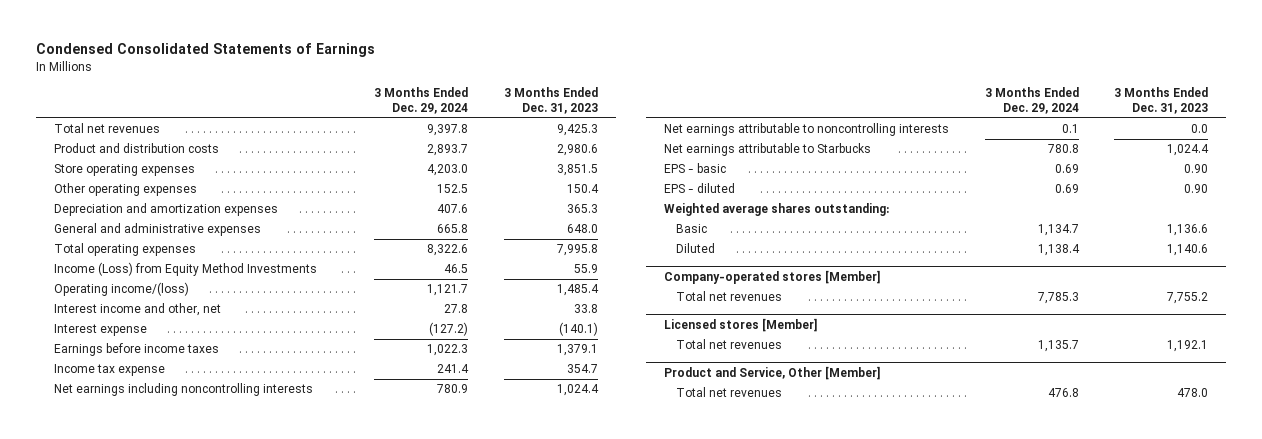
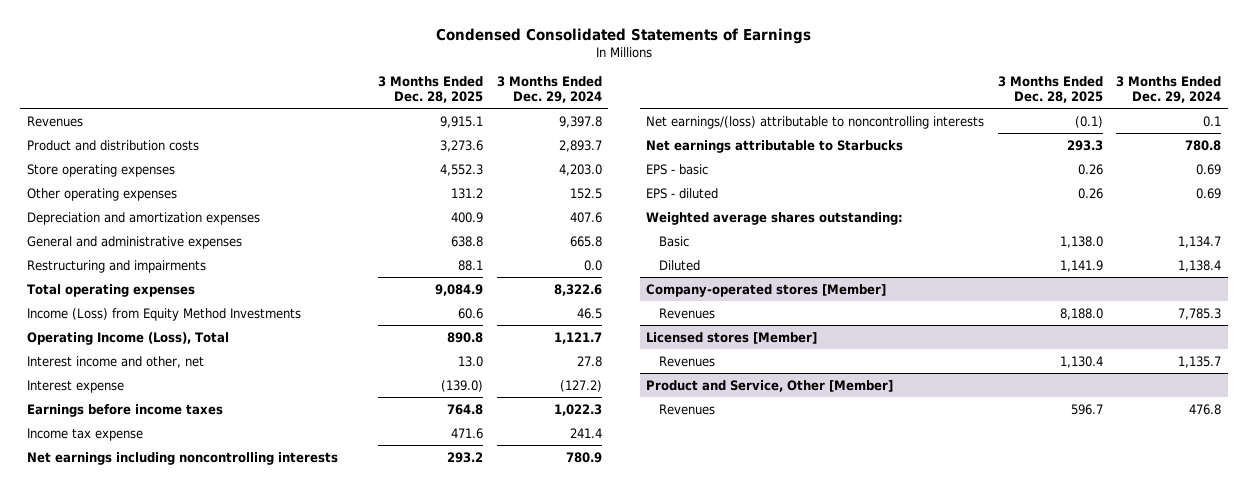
[504,87,599,114] 3 Months Ended Dec. 31, 2023 -> none
none -> [378,76,484,103] 3 Months Ended Dec. 28, 2025
[53,123,160,134] Total net revenues -> [26,115,83,127] Revenues
none -> [26,259,206,273] Restructuring and impairments
[53,282,189,297] Operating income/(loss) -> [26,331,229,345] Operating Income (Loss), Total
[663,123,949,137] Net earnings attributable to noncontrolling interests -> [646,115,985,129] Net earnings/(loss) attributable to noncontrolling interests
[675,291,782,302] Total net revenues -> [658,307,715,319] Revenues
[675,339,782,350] Total net revenues -> [658,355,715,367] Revenues
[675,387,782,398] Total net revenues -> [658,403,715,415] Revenues

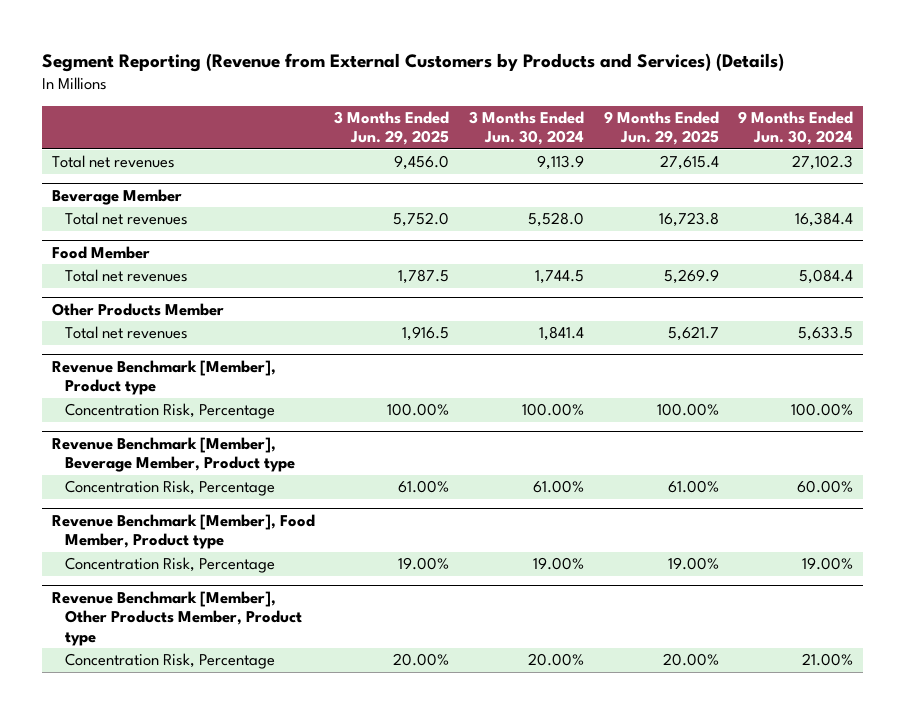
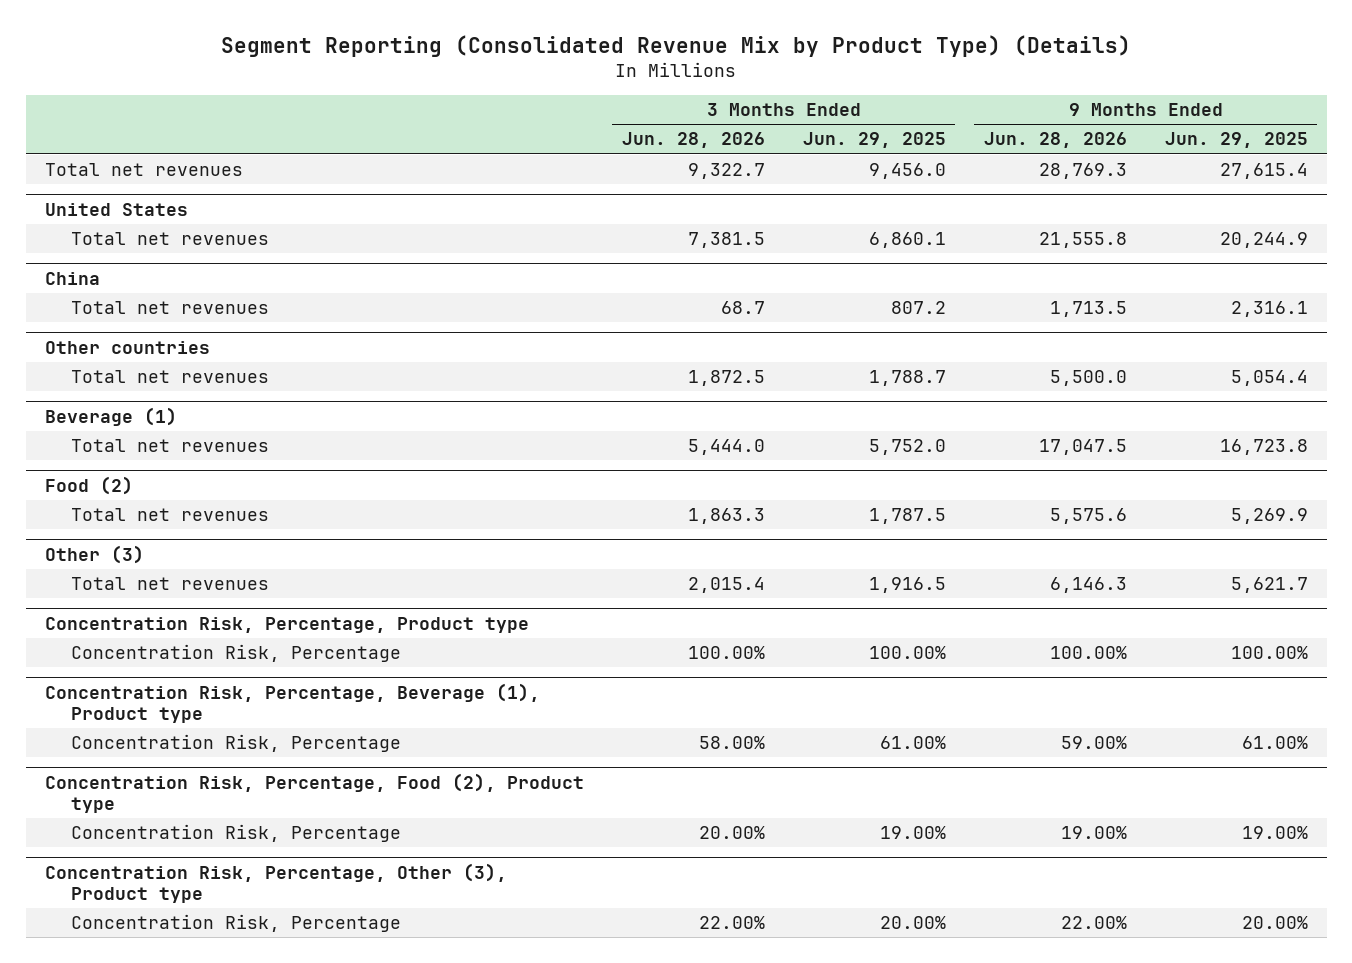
[41,53,784,73] Segment Reporting (Revenue from External Customers by Products and Services) (Details) -> [221,35,1132,58] Segment Reporting (Consolidated Revenue Mix by Product Type) (Details)
[468,110,584,146] 3 Months Ended Jun. 30, 2024 -> none
[738,110,854,146] 9 Months Ended Jun. 30, 2024 -> none
none -> [621,132,765,149] Jun. 28, 2026
none -> [983,132,1127,149] Jun. 28, 2026
none -> [44,202,188,216] United States
none -> [70,232,269,246] Total net revenues
none -> [44,271,100,285] China
none -> [70,301,269,315] Total net revenues
none -> [44,340,210,354] Other countries
none -> [70,370,269,384] Total net revenues
[51,188,182,205] Beverage Member -> [44,406,177,426] Beverage (1)
[51,245,150,259] Food Member -> [44,475,133,495] Food (2)
[51,302,224,316] Other Products Member -> [44,544,144,564] Other (3)
[51,359,276,396] Revenue Benchmark [Member], Product type -> none
none -> [44,616,529,633] Concentration Risk, Percentage, Product type
[51,436,296,473] Revenue Benchmark [Member], Beverage Member, Product type -> none
none -> [44,682,540,723] Concentration Risk, Percentage, Beverage (1), Product type
[51,513,315,550] Revenue Benchmark [Member], Food Member, Product type -> none
none -> [44,772,584,813] Concentration Risk, Percentage, Food (2), Product type
[51,590,303,646] Revenue Benchmark [Member], Other Products Member, Product type -> none
none -> [44,862,507,903] Concentration Risk, Percentage, Other (3), Product type

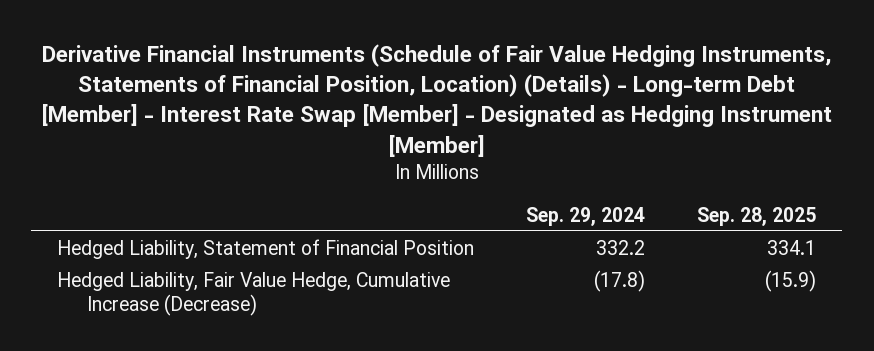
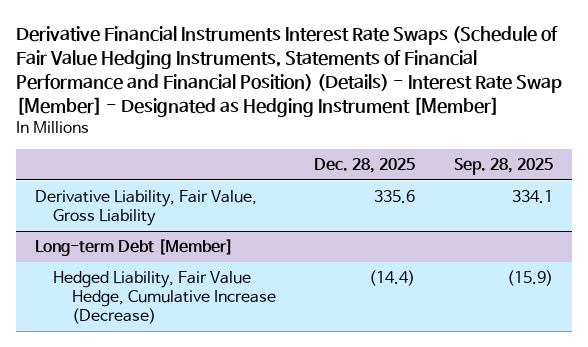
[40,43,832,157] Derivative Financial Instruments (Schedule of Fair Value Hedging Instruments, Statements of Financial Position, Location) (Details) - Long-term Debt [Member] - Interest Rate Swap [Member] - Designated as Hedging Instrument [Member] -> [15,25,562,118] Derivative Financial Instruments Interest Rate Swaps (Schedule of Fair Value Hedging Instruments, Statements of Financial Performance and Financial Position) (Details) - Interest Rate Swap [Member] - Designated as Hedging Instrument [Member]
[526,206,646,226] Sep. 29, 2024 -> none
none -> [314,157,416,173] Dec. 28, 2025
[57,238,475,259] Hedged Liability, Statement of Financial Position -> [35,190,258,227] Derivative Liability, Fair Value, Gross Liability
none -> [35,239,234,257] Long-term Debt [Member]

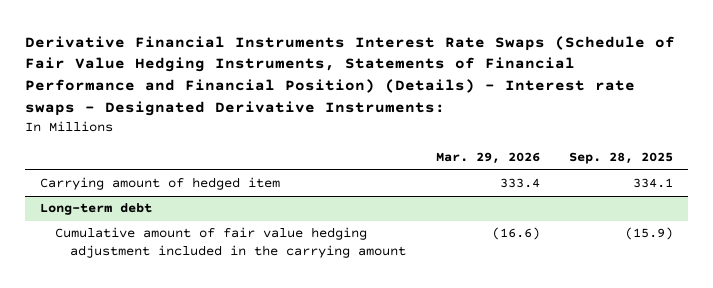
[15,25,562,118] Derivative Financial Instruments Interest Rate Swaps (Schedule of Fair Value Hedging Instruments, Statements of Financial Performance and Financial Position) (Details) - Interest Rate Swap [Member] - Designated as Hedging Instrument [Member] -> [24,35,675,116] Derivative Financial Instruments Interest Rate Swaps (Schedule of Fair Value Hedging Instruments, Statements of Financial Performance and Financial Position) (Details) - Interest rate swaps - Designated Derivative Instruments:
[314,157,416,173] Dec. 28, 2025 -> none
none -> [435,152,540,165] Mar. 29, 2026
[35,190,258,227] Derivative Liability, Fair Value, Gross Liability -> [39,177,280,191] Carrying amount of hedged item
[35,239,234,257] Long-term Debt [Member] -> [39,203,152,216] Long-term debt
[53,271,276,325] Hedged Liability, Fair Value Hedge, Cumulative Increase (Decrease) -> [54,227,407,258] Cumulative amount of fair value hedging adjustment included in the carrying amount

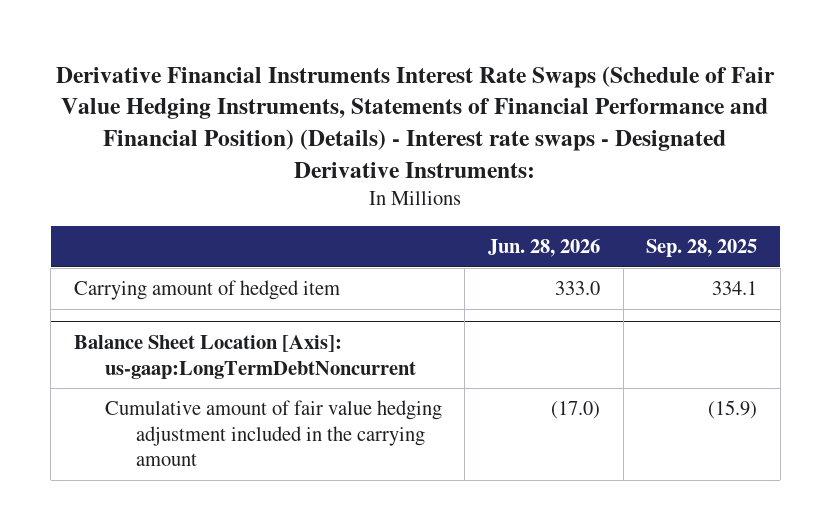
[435,152,540,165] Mar. 29, 2026 -> none
none -> [488,239,601,258] Jun. 28, 2026
[39,203,152,216] Long-term debt -> [73,334,416,379] Balance Sheet Location [Axis]: us-gaap:LongTermDebtNoncurrent

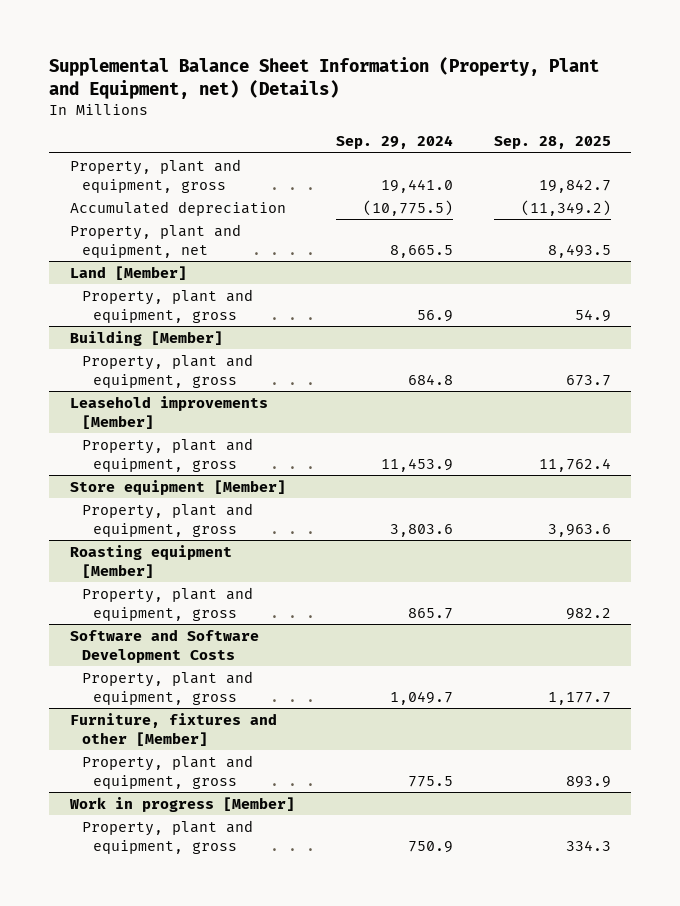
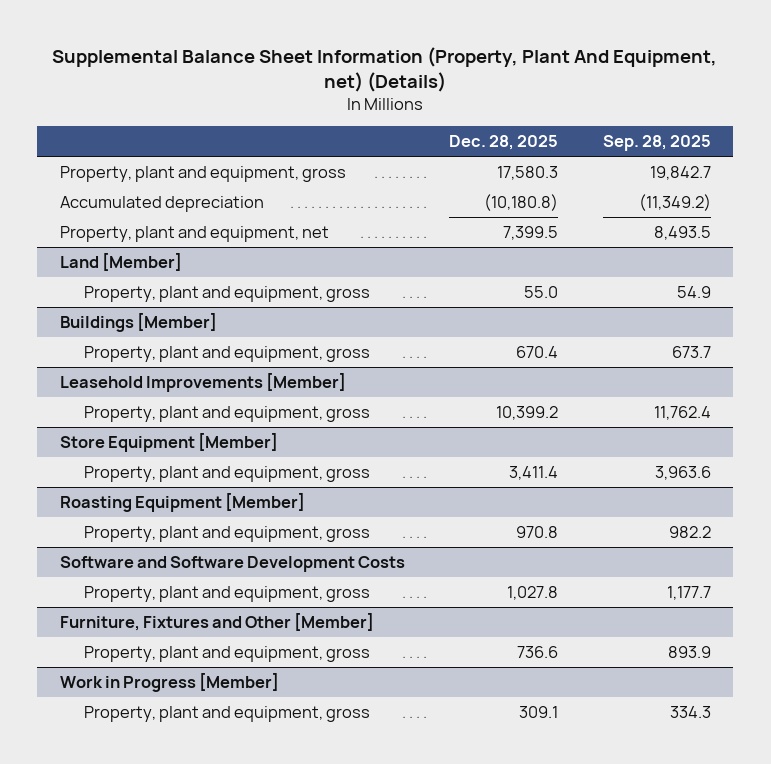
[49,57,600,99] Supplemental Balance Sheet Information (Property, Plant and Equipment, net) (Details) -> [52,46,718,92] Supplemental Balance Sheet Information (Property, Plant And Equipment, net) (Details)
[335,135,453,150] Sep. 29, 2024 -> none
none -> [449,135,559,151] Dec. 28, 2025
[69,330,223,346] Building [Member] -> [59,312,217,332] Buildings [Member]
[69,395,268,429] Leasehold improvements [Member] -> [59,372,346,392] Leasehold Improvements [Member]
[69,479,286,495] Store equipment [Member] -> [59,432,278,452] Store Equipment [Member]
[69,544,232,578] Roasting equipment [Member] -> [59,492,305,512] Roasting Equipment [Member]
[69,712,277,746] Furniture, fixtures and other [Member] -> [59,612,374,631] Furniture, Fixtures and Other [Member]
[68,796,295,812] Work in progress [Member] -> [59,672,279,692] Work in Progress [Member]

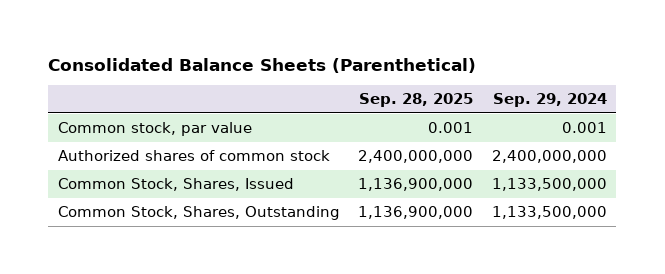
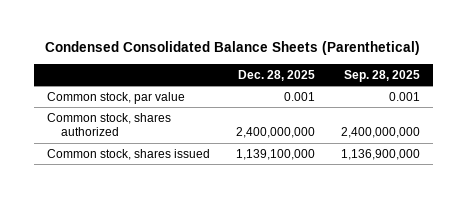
[48,57,477,73] Consolidated Balance Sheets (Parenthetical) -> [45,41,421,56] Condensed Consolidated Balance Sheets (Parenthetical)
[493,93,608,108] Sep. 29, 2024 -> none
none -> [237,69,315,81] Dec. 28, 2025
[57,206,340,221] Common Stock, Shares, Outstanding -> none
[57,150,330,162] Authorized shares of common stock -> [46,112,171,137] Common stock, shares authorized
[57,178,294,192] Common Stock, Shares, Issued -> [46,148,210,160] Common stock, shares issued

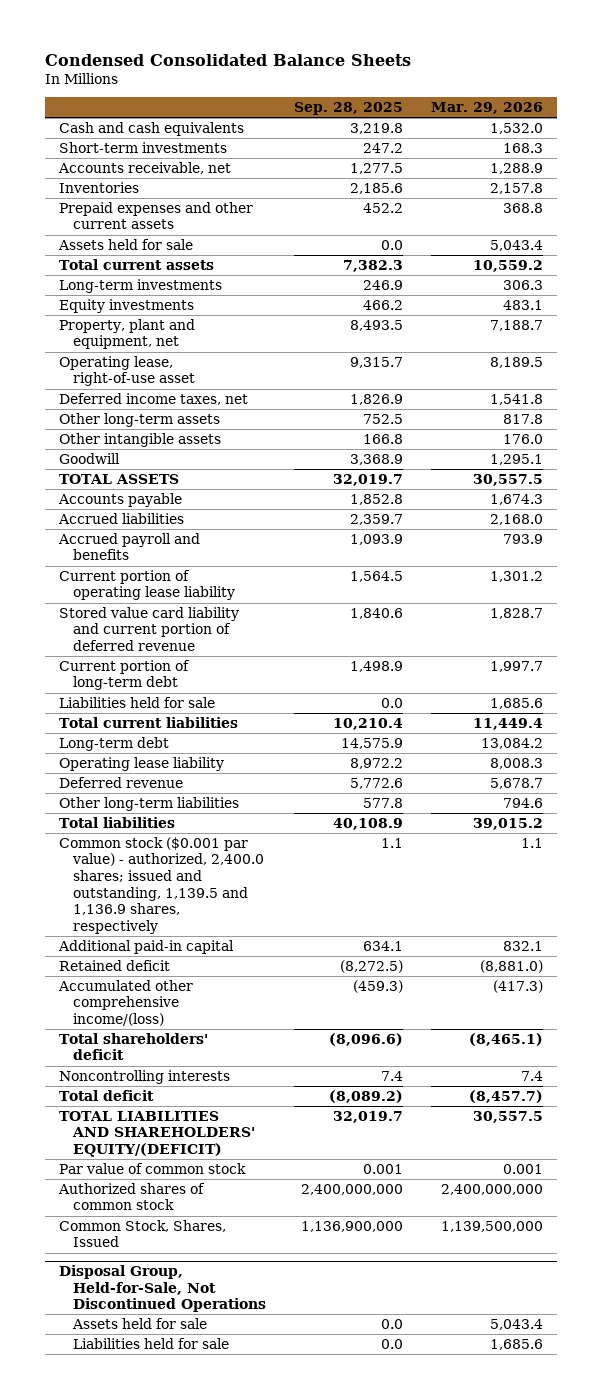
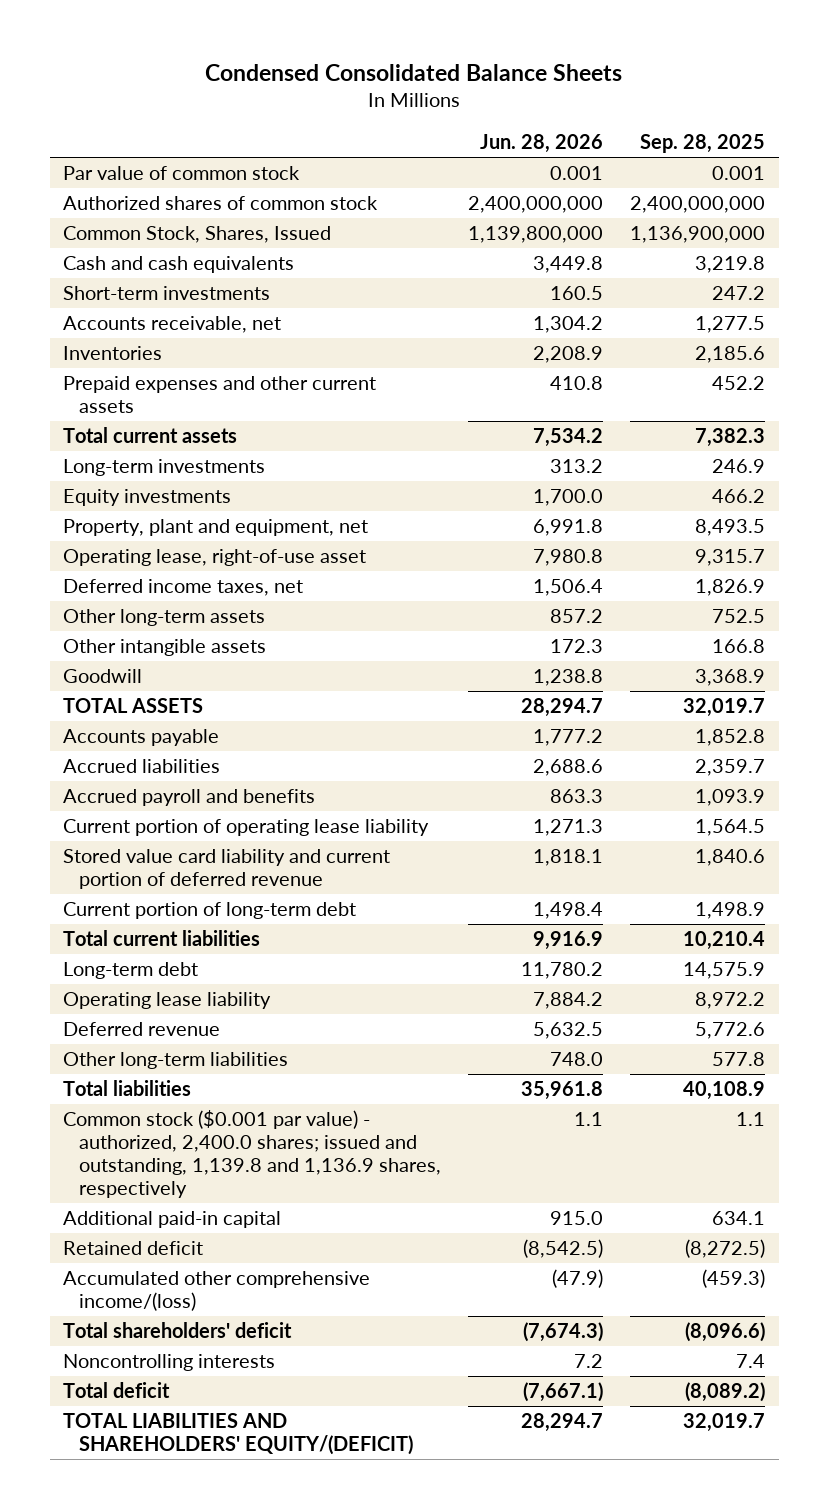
[430,102,543,115] Mar. 29, 2026 -> none
none -> [480,134,604,154] Jun. 28, 2026
[58,1162,246,1174] Par value of common stock -> [63,166,301,181] Par value of common stock
[57,1182,205,1211] Authorized shares of common stock -> [63,196,379,211] Authorized shares of common stock
[58,1219,226,1248] Common Stock, Shares, Issued -> [63,226,332,244] Common Stock, Shares, Issued
[57,238,193,250] Assets held for sale -> none
[58,696,215,708] Liabilities held for sale -> none
[58,836,264,934] Common stock ($0.001 par value) - authorized, 2,400.0 shares; issued and outstanding, 1,139.5 and 1,136.9 shares, respectively -> [63,1110,442,1199] Common stock ($0.001 par value) - authorized, 2,400.0 shares; issued and outstanding, 1,139.8 and 1,136.9 shares, respectively
[58,1265,266,1313] Disposal Group, Held-for-Sale, Not Discontinued Operations -> none
[71,1317,207,1329] Assets held for sale -> none
[72,1337,229,1349] Liabilities held for sale -> none

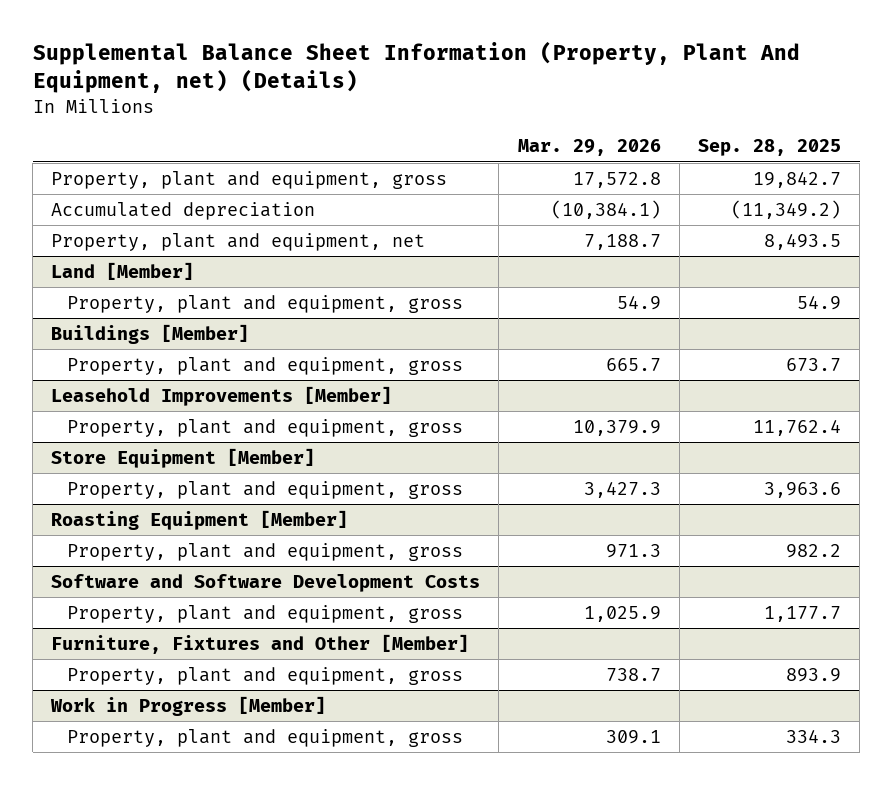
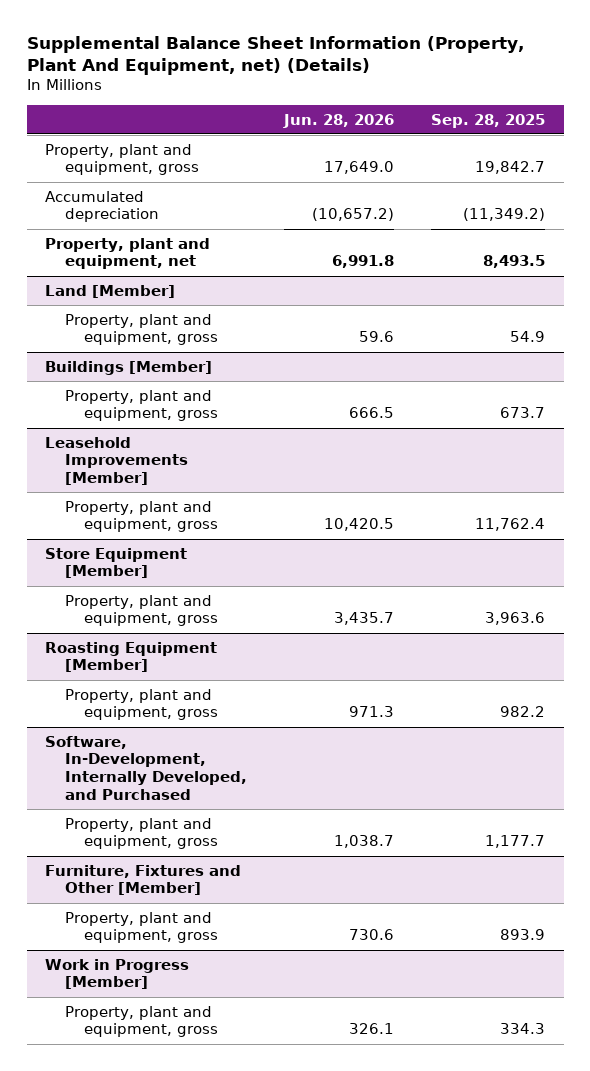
[517,139,661,157] Mar. 29, 2026 -> none
none -> [282,113,394,128] Jun. 28, 2026
[51,573,481,592] Software and Software Development Costs -> [45,735,247,800] Software, In-Development, Internally Developed, and Purchased

